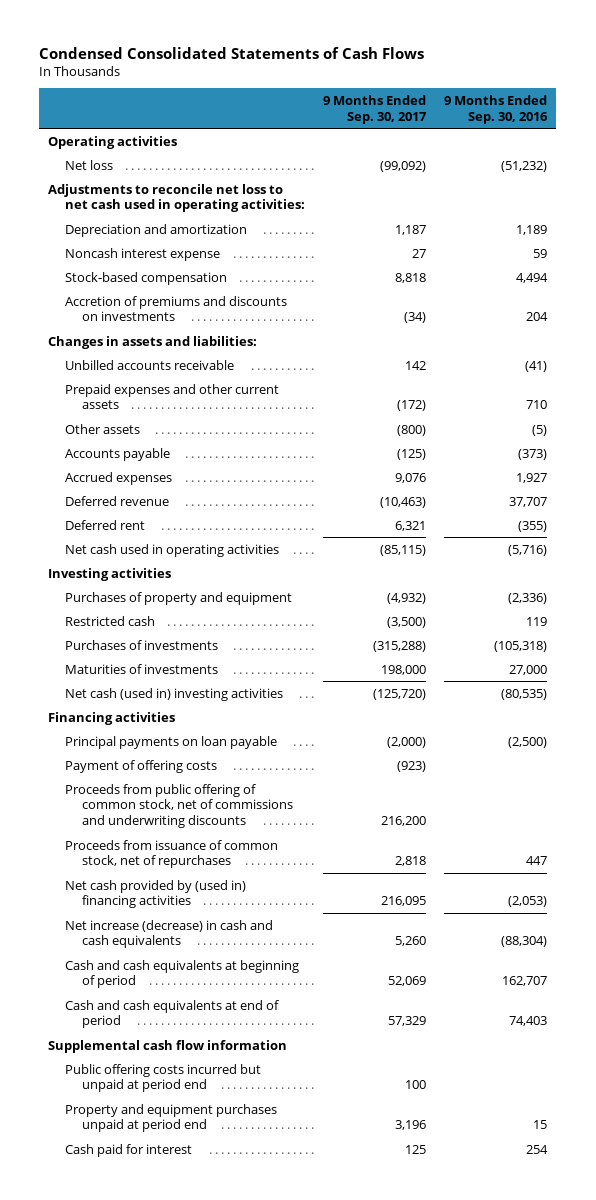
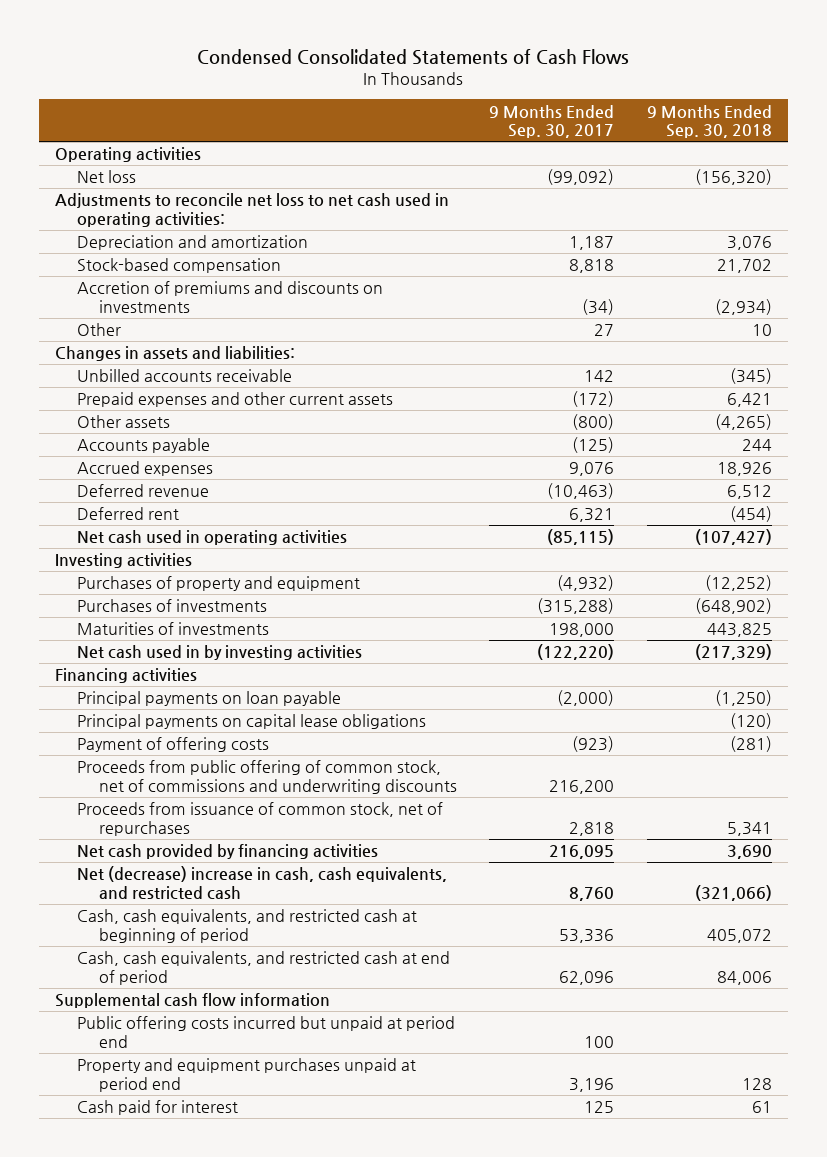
[444,94,549,124] 9 Months Ended Sep. 30, 2016 -> none
none -> [647,104,773,139] 9 Months Ended Sep. 30, 2018
[65,247,221,261] Noncash interest expense -> none
none -> [76,323,121,337] Other
[65,615,156,626] Restricted cash -> none
[65,687,284,701] Net cash (used in) investing activities -> [76,645,362,661] Net cash used in by investing activities
[373,688,427,700] (125,720) -> [537,644,615,661] (122,220)
none -> [76,714,426,730] Principal payments on capital lease obligations
[65,879,247,909] Net cash provided by (used in) financing activities -> [76,844,378,860] Net cash provided by financing activities
[65,919,274,949] Net increase (decrease) in cash and cash equivalents -> [76,866,447,900] Net (decrease) increase in cash, cash equivalents, and restricted cash
[395,936,427,947] 5,260 -> [569,886,615,901] 8,760
[65,959,300,989] Cash and cash equivalents at beginning of period -> [76,909,417,943] Cash, cash equivalents, and restricted cash at beginning of period
[388,976,427,987] 52,069 -> [559,928,615,943] 53,336
[65,999,280,1029] Cash and cash equivalents at end of period -> [76,951,450,985] Cash, cash equivalents, and restricted cash at end of period
[388,1016,427,1027] 57,329 -> [559,970,615,985] 62,096

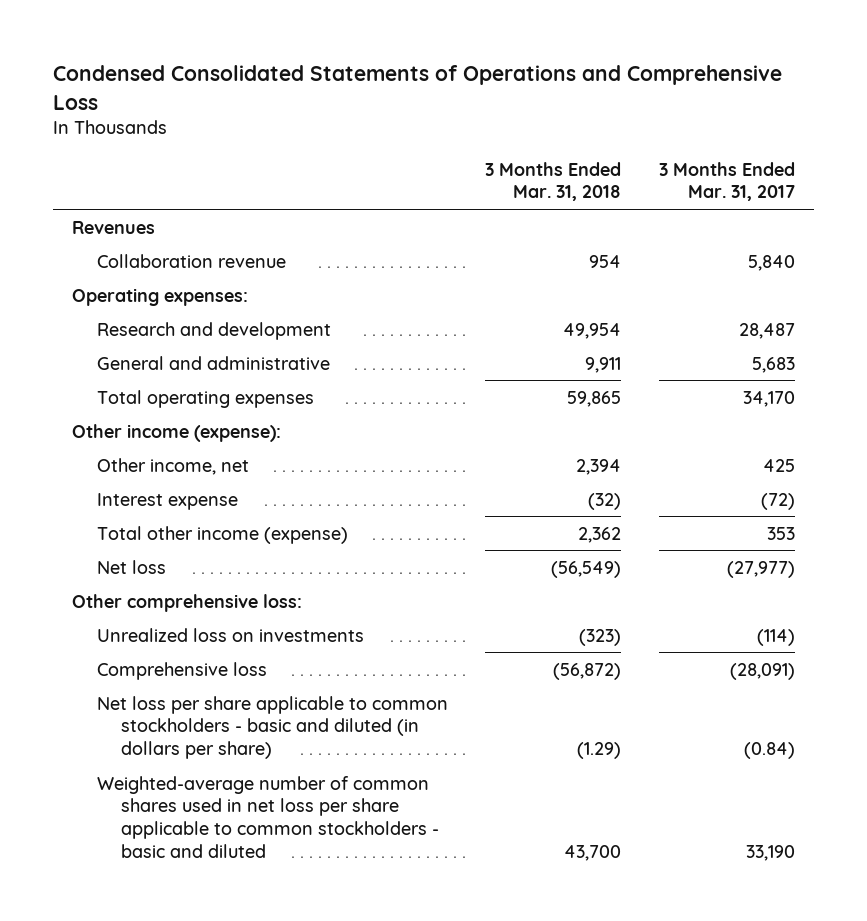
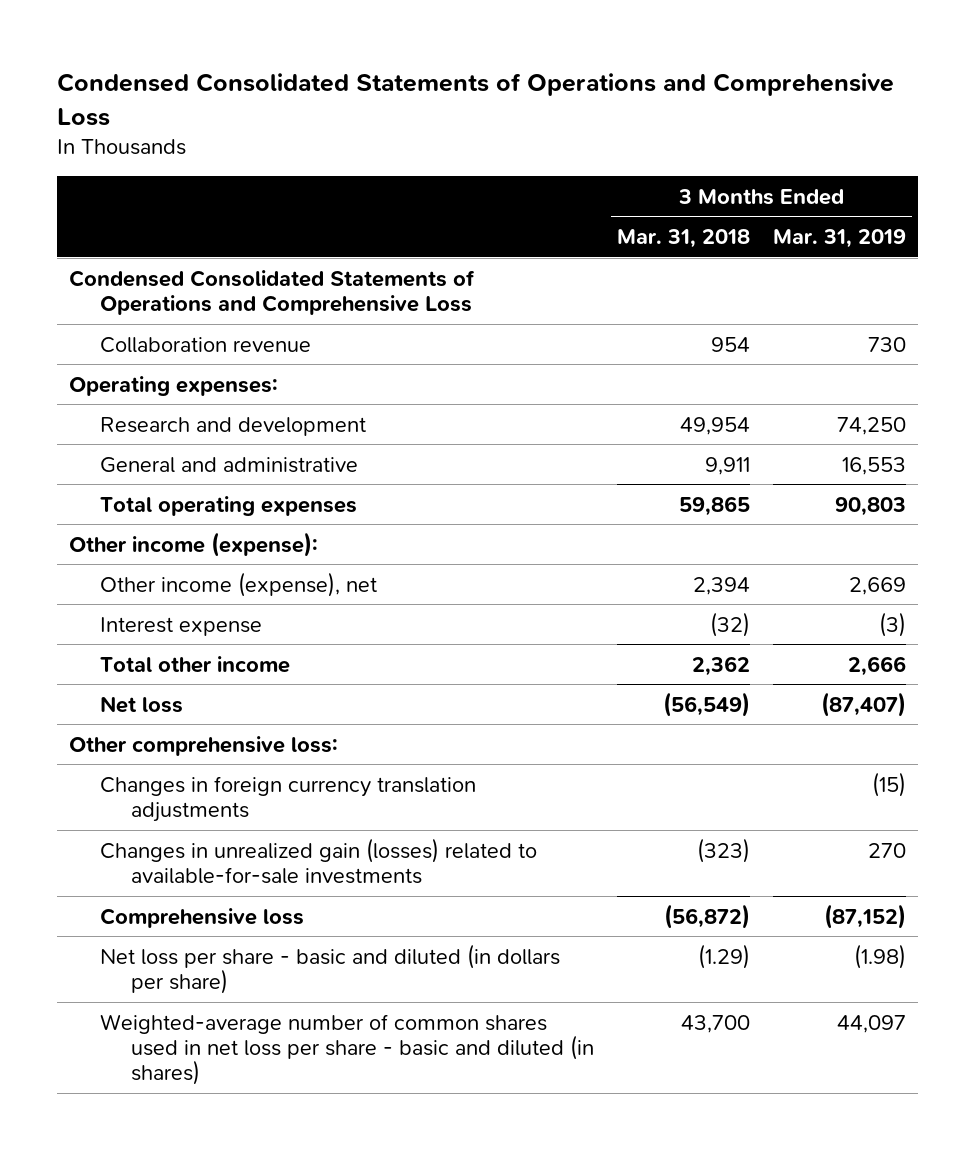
[659,161,796,202] 3 Months Ended Mar. 31, 2017 -> none
none -> [773,228,907,248] Mar. 31, 2019
[72,220,156,234] Revenues -> [68,269,475,315] Condensed Consolidated Statements of Operations and Comprehensive Loss
[96,457,249,475] Other income, net -> [99,571,377,597] Other income (expense), net
[96,525,348,544] Total other income (expense) -> [99,655,290,673] Total other income
none -> [99,775,476,822] Changes in foreign currency translation adjustments
[96,627,364,642] Unrealized loss on investments -> [99,837,537,884] Changes in unrealized gain (losses) related to available-for-sale investments
[96,695,448,759] Net loss per share applicable to common stockholders - basic and diluted (in dollars per share) -> [99,943,560,994] Net loss per share - basic and diluted (in dollars per share)
[96,775,440,858] Weighted-average number of common shares used in net loss per share applicable to common stockholders - basic and diluted -> [99,1013,595,1086] Weighted-average number of common shares used in net loss per share - basic and diluted (in shares)

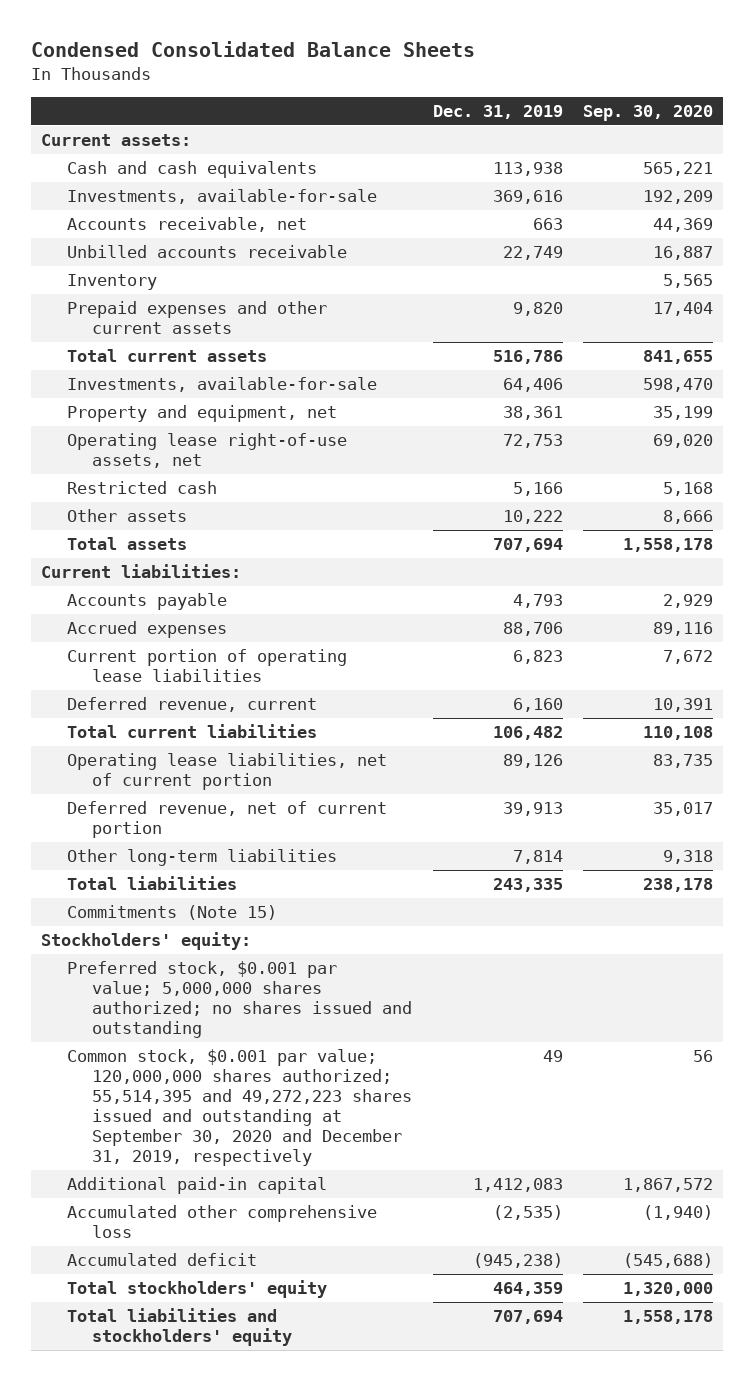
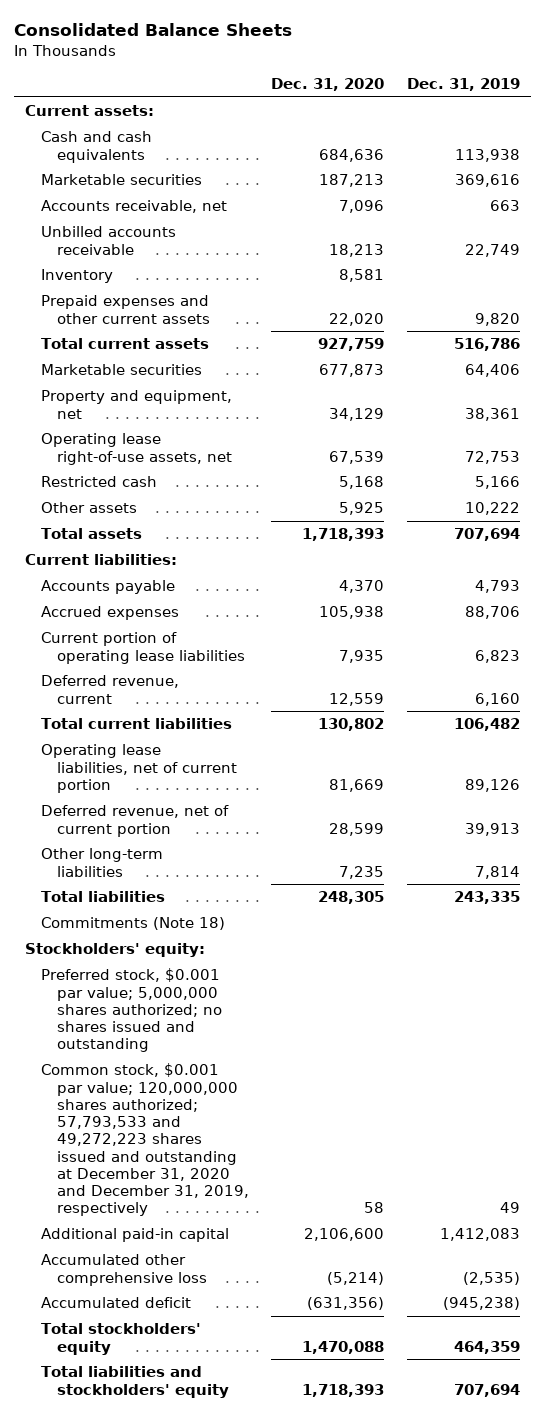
[30,41,475,58] Condensed Consolidated Balance Sheets -> [13,23,292,37] Consolidated Balance Sheets
[582,104,713,121] Sep. 30, 2020 -> none
none -> [271,78,385,92] Dec. 31, 2020
[66,189,377,205] Investments, available-for-sale -> [40,174,202,186] Marketable securities
[66,377,377,393] Investments, available-for-sale -> [40,364,202,376] Marketable securities
[66,905,277,921] Commitments (Note 15) -> [40,917,225,931] Commitments (Note 18)
[66,1049,413,1167] Common stock, $0.001 par value; 120,000,000 shares authorized; 55,514,395 and 49,272,223 shares issued and outstanding at September 30, 2020 and December 31, 2019, respectively -> [40,1063,249,1217] Common stock, $0.001 par value; 120,000,000 shares authorized; 57,793,533 and 49,272,223 shares issued and outstanding at December 31, 2020 and December 31, 2019, respectively

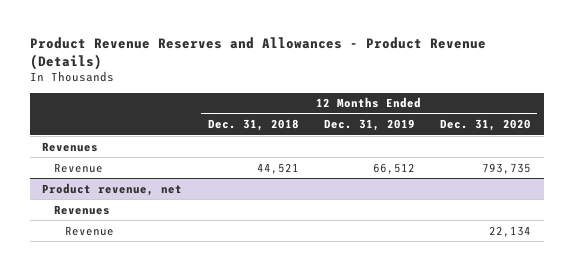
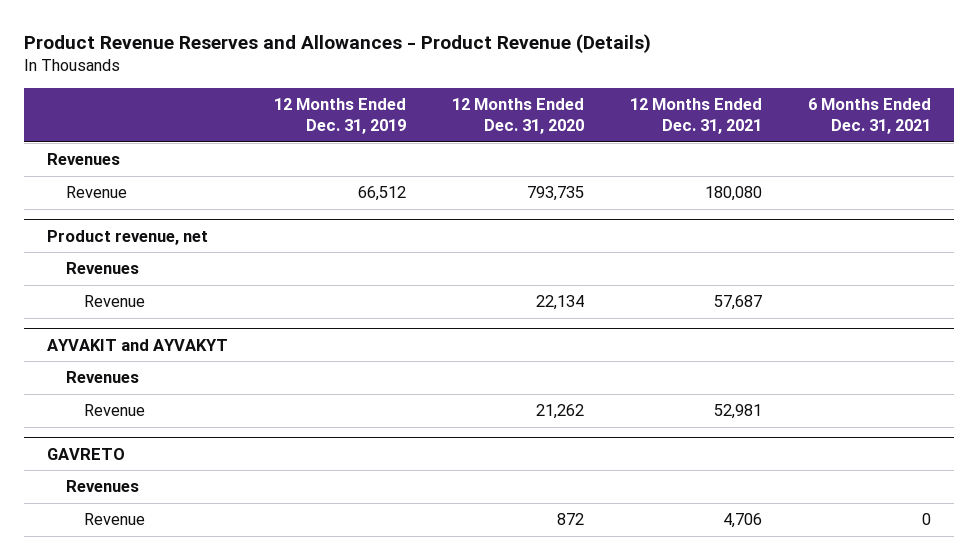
[207,119,299,132] Dec. 31, 2018 -> none
none -> [630,97,763,135] 12 Months Ended Dec. 31, 2021
none -> [808,97,932,135] 6 Months Ended Dec. 31, 2021
none -> [46,338,228,351] AYVAKIT and AYVAKYT
none -> [65,371,139,384] Revenues
none -> [84,404,146,417] Revenue
none -> [46,447,125,460] GAVRETO
none -> [65,480,139,493] Revenues
none -> [84,513,146,526] Revenue

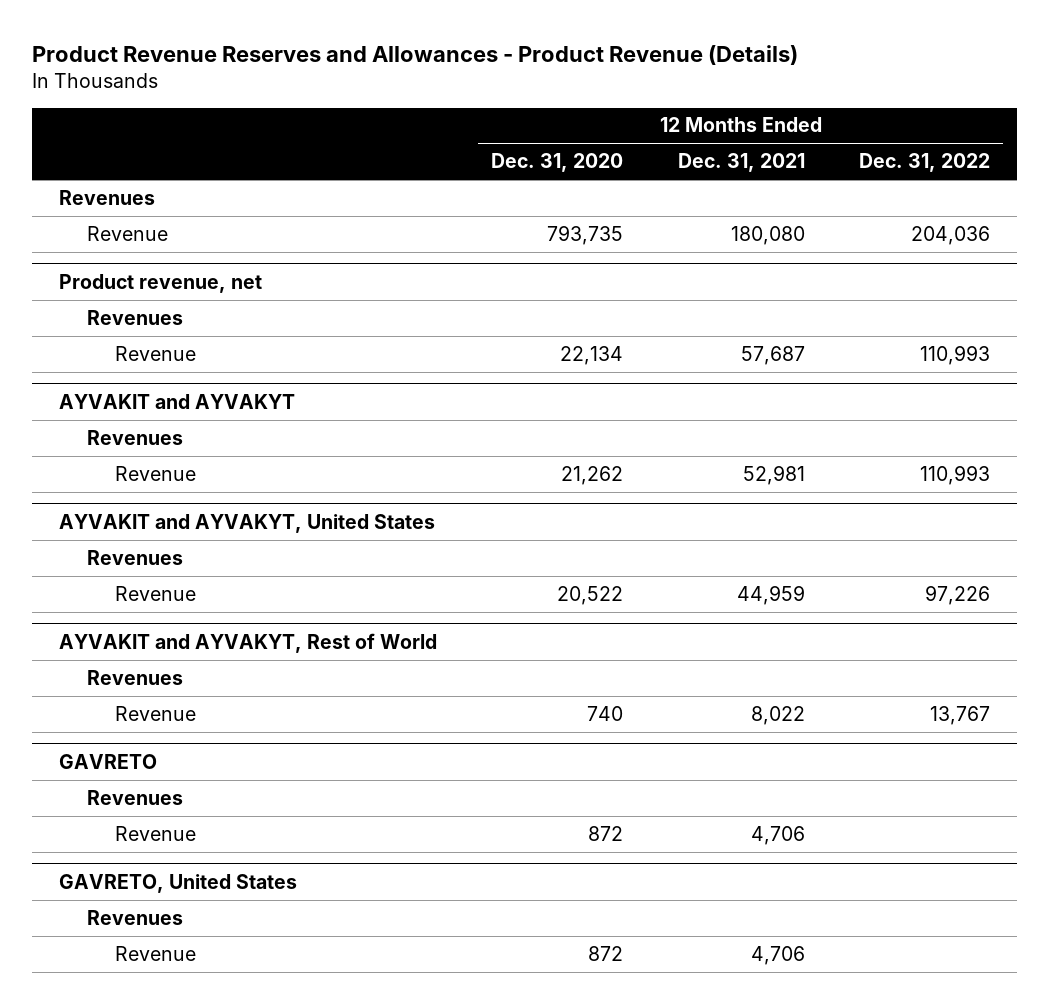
[273,97,406,135] 12 Months Ended Dec. 31, 2019 -> none
[808,97,932,135] 6 Months Ended Dec. 31, 2021 -> none
none -> [858,153,990,173] Dec. 31, 2022
none -> [59,513,436,533] AYVAKIT and AYVAKYT, United States
none -> [87,549,184,565] Revenues
none -> [114,585,196,601] Revenue
none -> [59,632,438,653] AYVAKIT and AYVAKYT, Rest of World
none -> [87,669,184,685] Revenues
none -> [114,705,196,721] Revenue
none -> [59,873,298,893] GAVRETO, United States
none -> [87,909,184,925] Revenues
none -> [114,945,196,961] Revenue

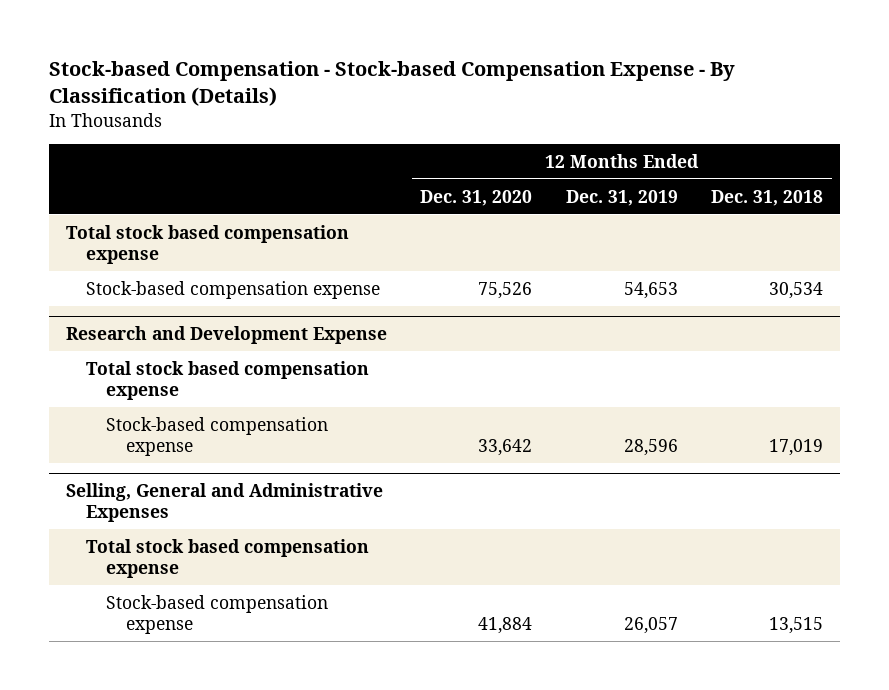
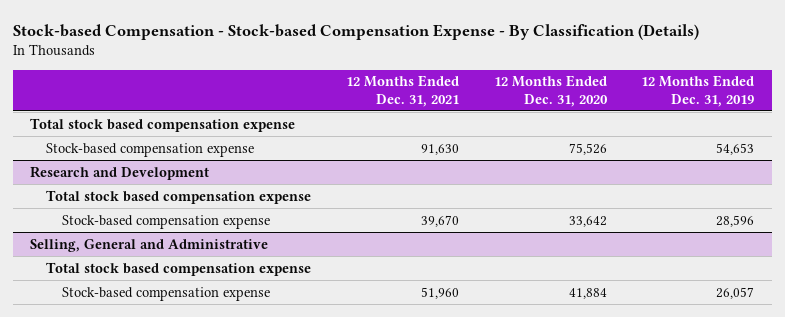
[711,189,824,206] Dec. 31, 2018 -> none
none -> [346,75,460,107] 12 Months Ended Dec. 31, 2021
[65,326,387,345] Research and Development Expense -> [30,165,210,180] Research and Development
[65,483,383,522] Selling, General and Administrative Expenses -> [30,238,269,252] Selling, General and Administrative

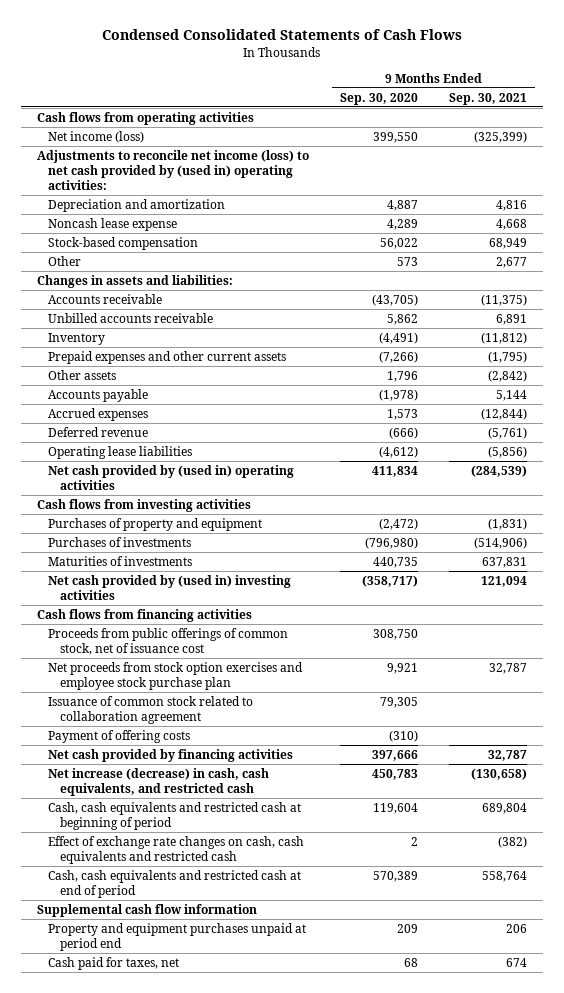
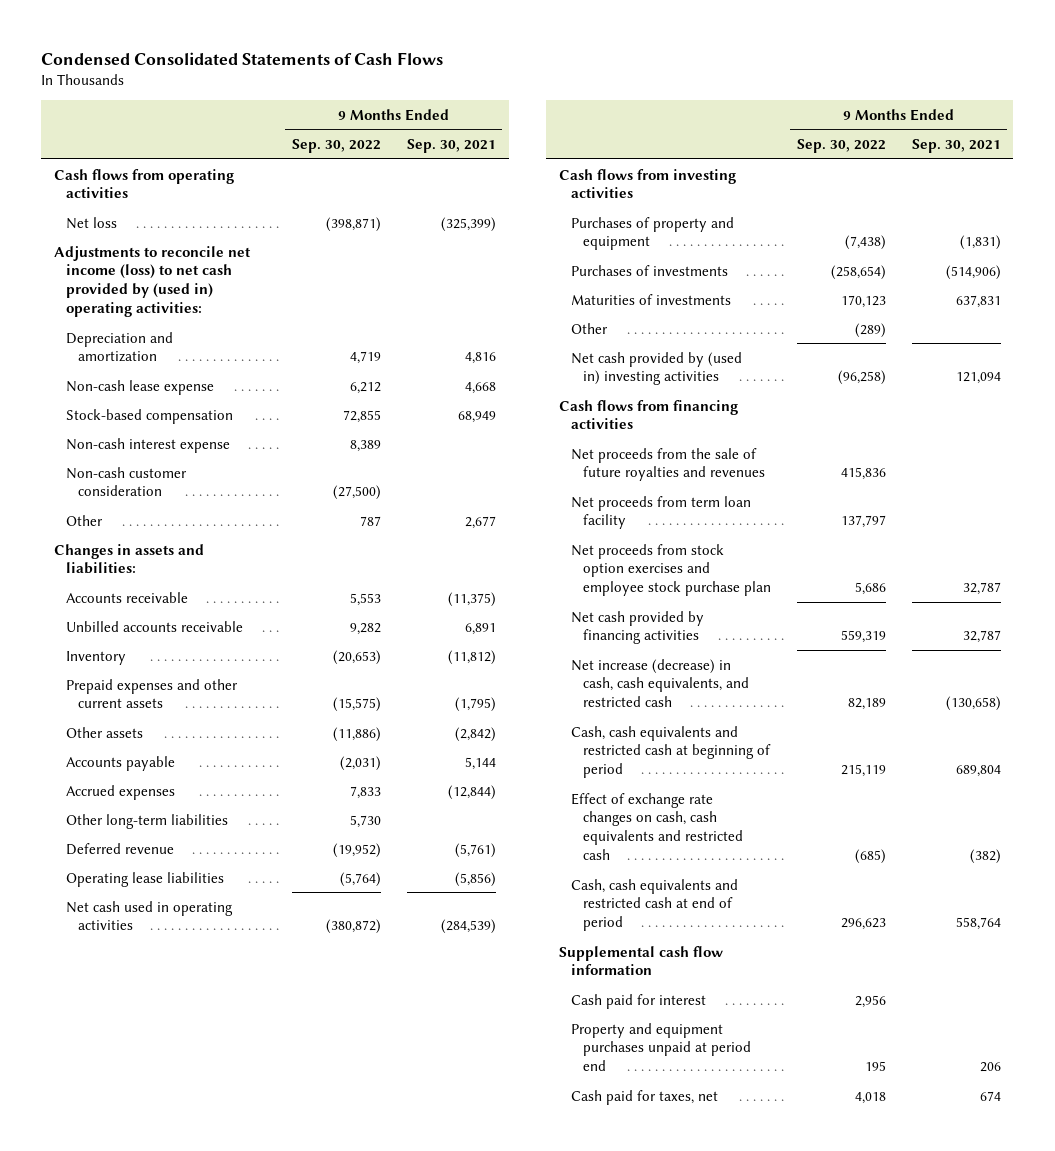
[340,92,419,105] Sep. 30, 2020 -> none
none -> [291,139,381,154] Sep. 30, 2022
[48,130,145,143] Net income (loss) -> [66,216,118,229] Net loss
[48,217,178,231] Noncash lease expense -> [66,379,215,395] Non-cash lease expense
none -> [66,437,231,453] Non-cash interest expense
none -> [66,466,188,497] Non-cash customer consideration
none -> [66,813,229,829] Other long-term liabilities
[48,464,295,490] Net cash provided by (used in) operating activities -> [66,900,234,931] Net cash used in operating activities
none -> [571,322,609,334] Other
[48,627,289,655] Proceeds from public offerings of common stock, net of issuance cost -> none
none -> [571,447,765,482] Net proceeds from the sale of future royalties and revenues
none -> [571,495,752,530] Net proceeds from term loan facility
[48,695,254,724] Issuance of common stock related to collaboration agreement -> none
[48,729,191,743] Payment of offering costs -> none
none -> [571,993,707,1009] Cash paid for interest

